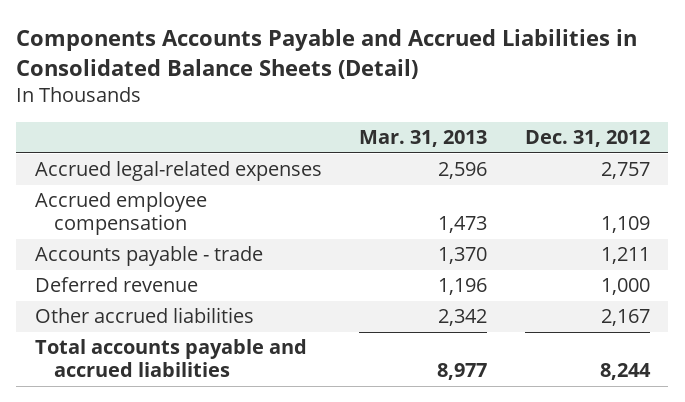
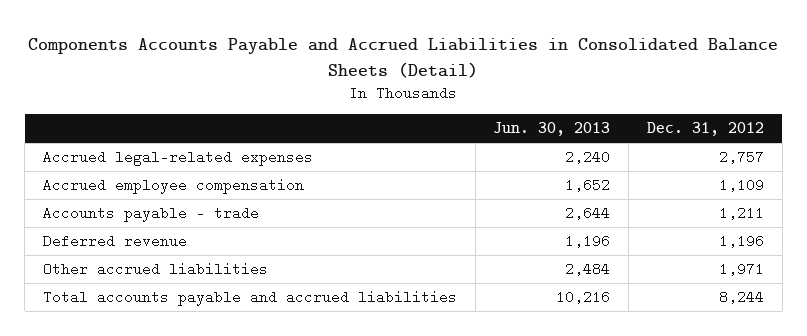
[359,130,488,148] Mar. 31, 2013 -> none
none -> [493,122,611,137] Jun. 30, 2013
[600,278,650,296] 1,000 -> [718,234,764,249] 1,196
[600,309,650,327] 2,167 -> [718,262,764,277] 1,971

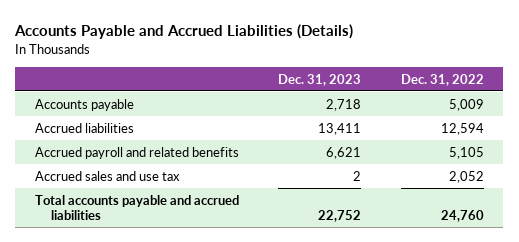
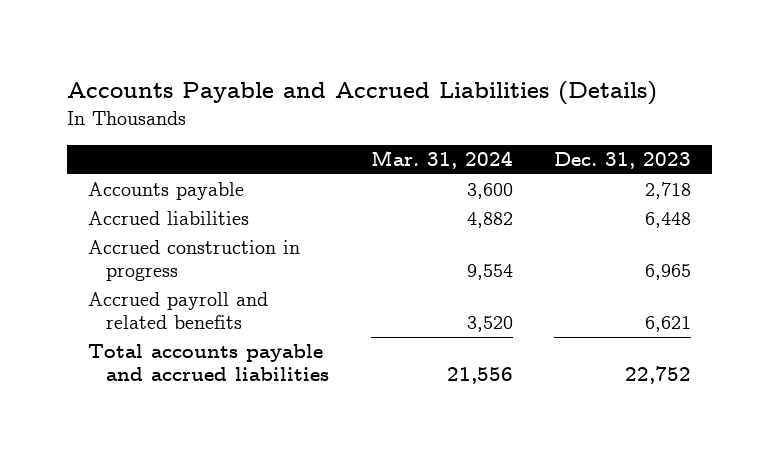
[400,73,484,86] Dec. 31, 2022 -> none
none -> [370,150,513,170] Mar. 31, 2024
[318,122,362,135] 13,411 -> [645,212,692,229] 6,448
none -> [87,240,300,282] Accrued construction in progress
[35,170,181,181] Accrued sales and use tax -> none

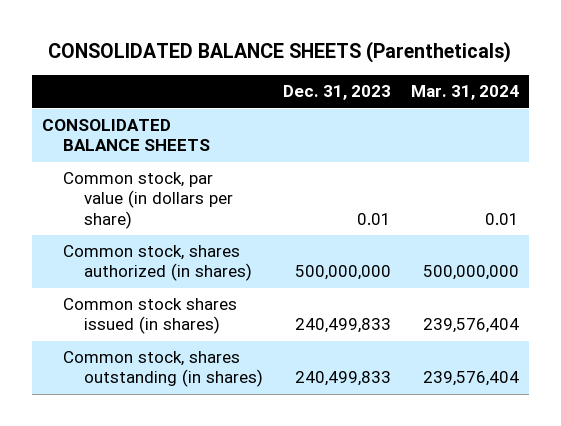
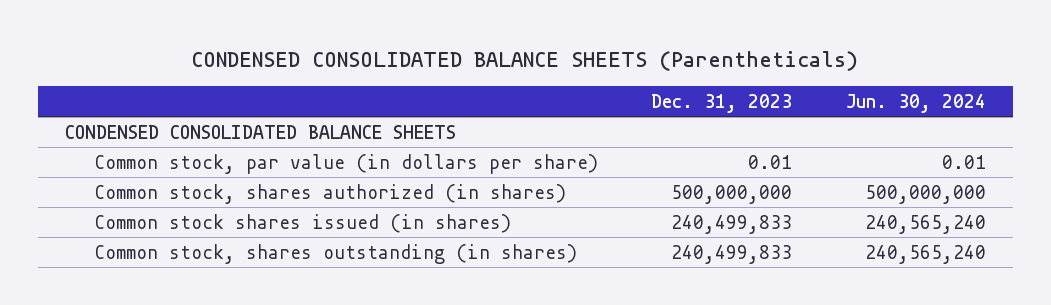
[48,41,512,64] CONSOLIDATED BALANCE SHEETS (Parentheticals) -> [191,51,859,72] CONDENSED CONSOLIDATED BALANCE SHEETS (Parentheticals)
[410,85,519,101] Mar. 31, 2024 -> none
none -> [846,93,987,113] Jun. 30, 2024
[42,119,211,152] CONSOLIDATED BALANCE SHEETS -> [64,124,456,139] CONDENSED CONSOLIDATED BALANCE SHEETS

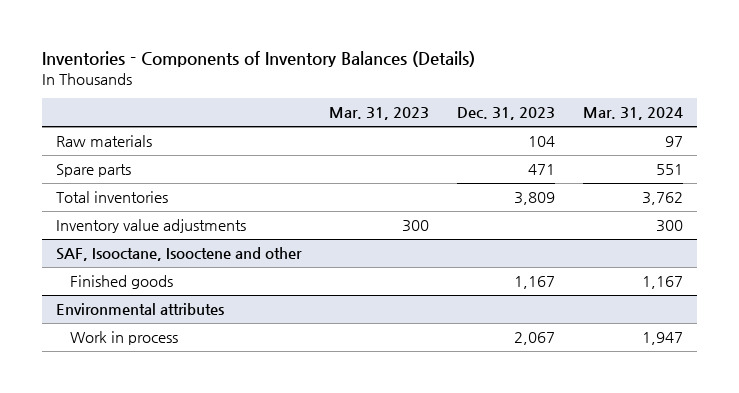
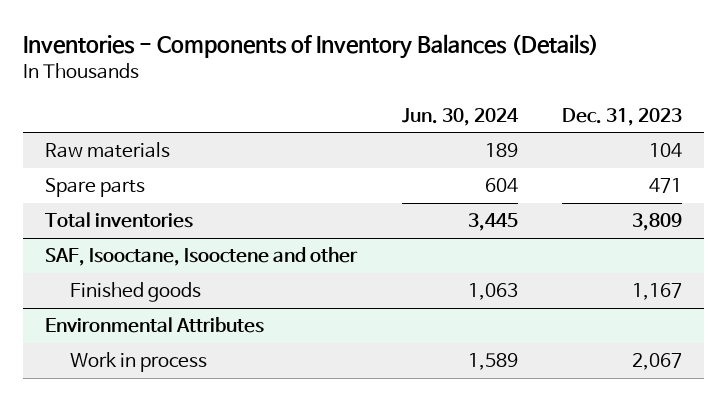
[329,107,430,121] Mar. 31, 2023 -> none
[583,107,684,121] Mar. 31, 2024 -> none
none -> [401,107,519,126] Jun. 30, 2024
[56,219,247,234] Inventory value adjustments -> none
[56,303,225,316] Environmental attributes -> [45,317,265,334] Environmental Attributes

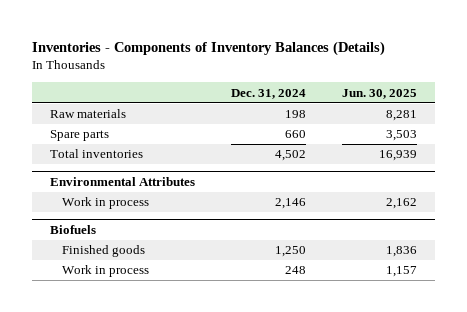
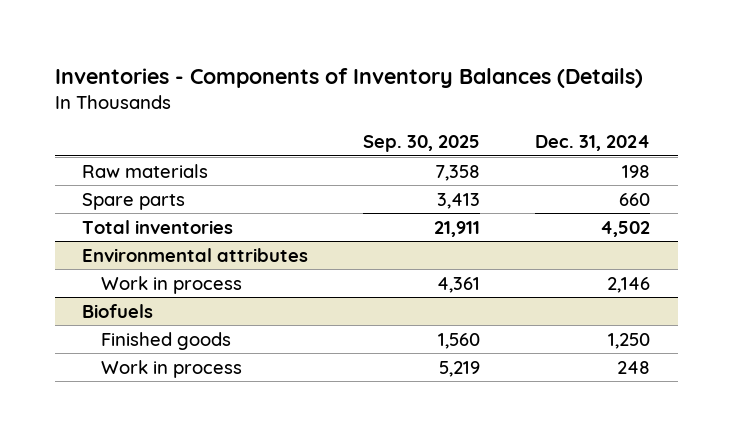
[341,88,417,99] Jun. 30, 2025 -> none
none -> [363,135,481,153] Sep. 30, 2025
[50,176,196,186] Environmental Attributes -> [82,247,309,262] Environmental attributes

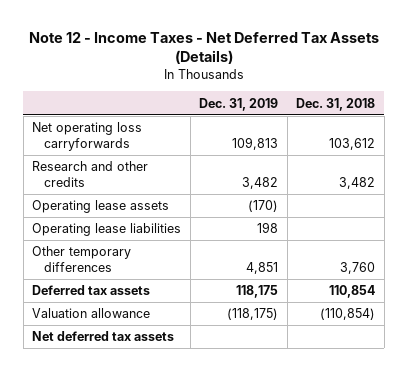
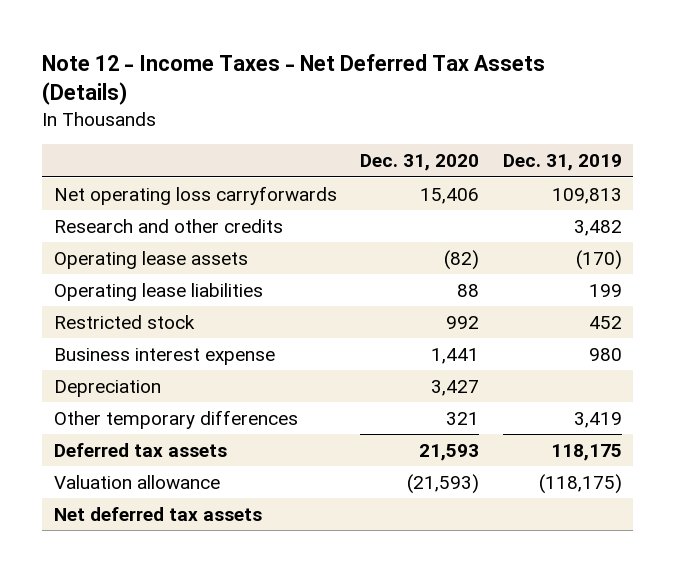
[296,97,376,111] Dec. 31, 2018 -> none
none -> [360,154,480,172] Dec. 31, 2020
[257,222,279,234] 198 -> [588,283,622,297] 199
none -> [53,314,195,329] Restricted stock
none -> [53,347,275,365] Business interest expense
none -> [53,379,161,397] Depreciation
[246,262,279,275] 4,851 -> [573,411,622,428] 3,419

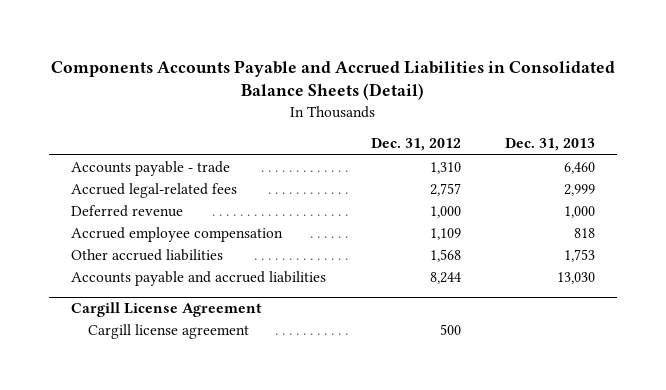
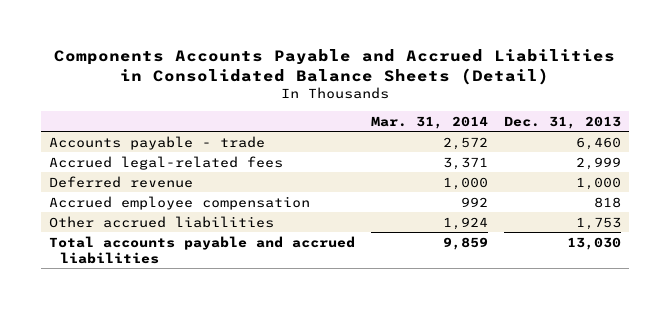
[370,138,461,152] Dec. 31, 2012 -> none
none -> [370,115,488,129] Mar. 31, 2014
[71,302,263,318] Cargill License Agreement -> none
[87,324,249,340] Cargill license agreement -> none
[71,271,327,287] Accounts payable and accrued liabilities -> [48,235,355,264] Total accounts payable and accrued liabilities

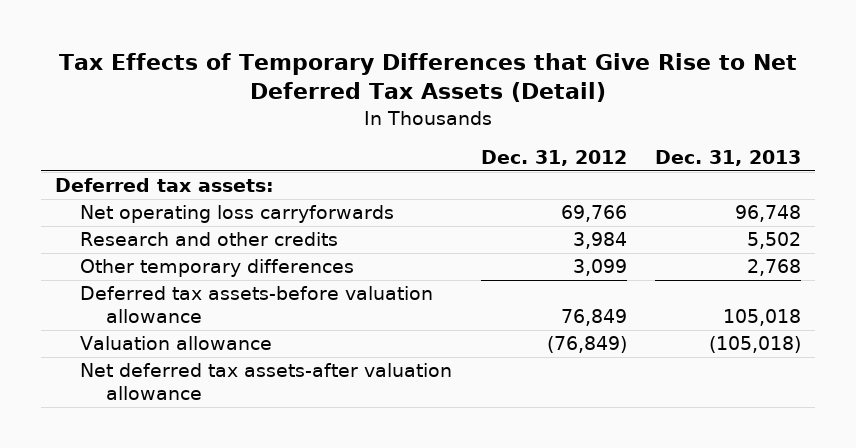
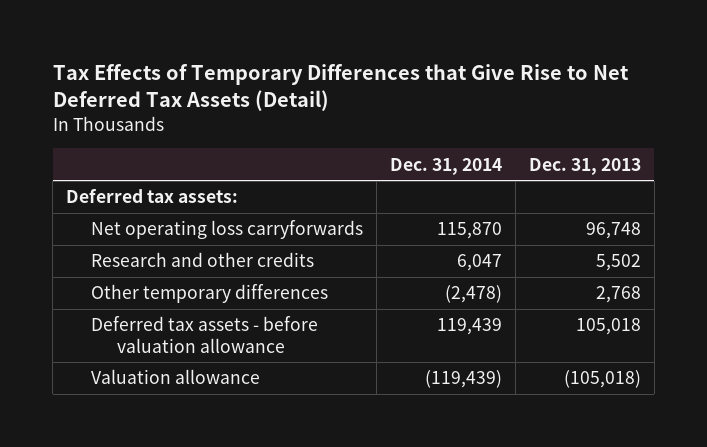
[480,150,627,167] Dec. 31, 2012 -> none
none -> [390,157,503,175] Dec. 31, 2014
[80,286,434,323] Deferred tax assets-before valuation allowance -> [91,316,319,353] Deferred tax assets - before valuation allowance
[80,363,453,400] Net deferred tax assets-after valuation allowance -> none

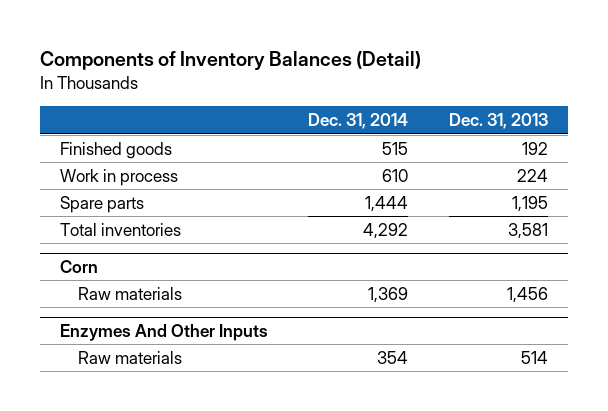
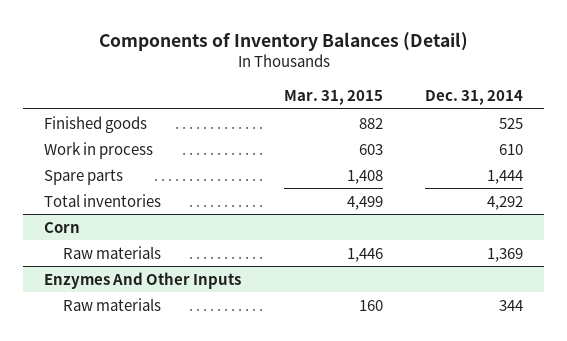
[449,113,549,130] Dec. 31, 2013 -> none
none -> [283,89,383,105] Mar. 31, 2015
[382,141,409,155] 515 -> [499,117,524,129] 525
[377,350,409,364] 354 -> [499,299,524,311] 344

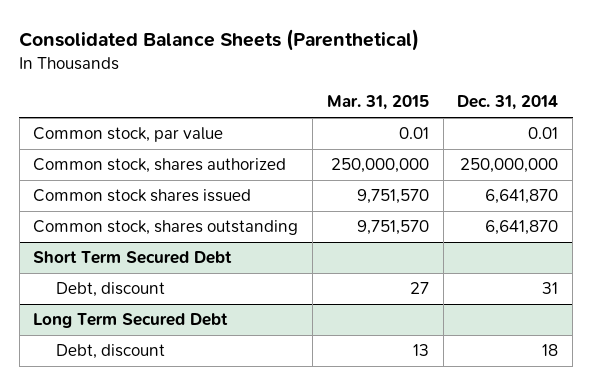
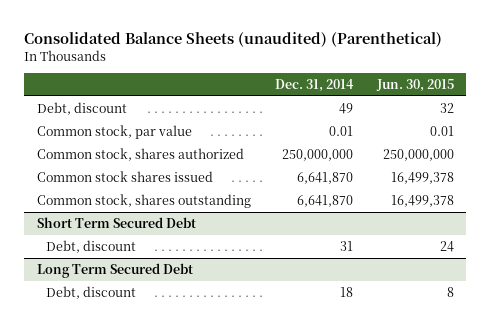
[19,28,420,51] Consolidated Balance Sheets (Parenthetical) -> [24,31,443,47] Consolidated Balance Sheets (unaudited) (Parenthetical)
[326,95,429,111] Mar. 31, 2015 -> none
none -> [376,78,455,92] Jun. 30, 2015
none -> [36,101,127,115] Debt, discount

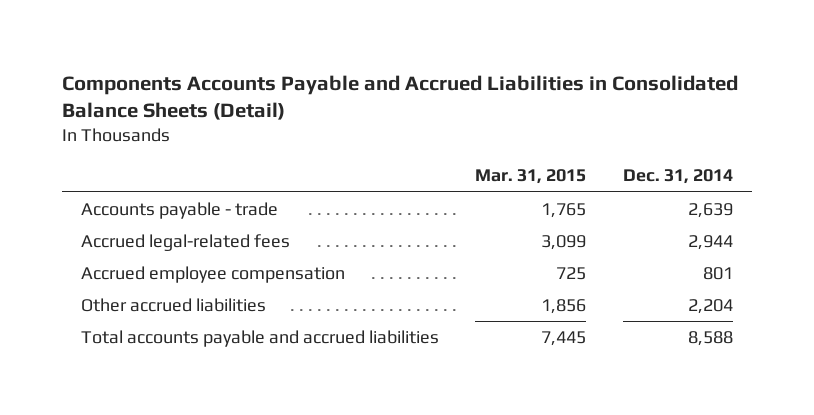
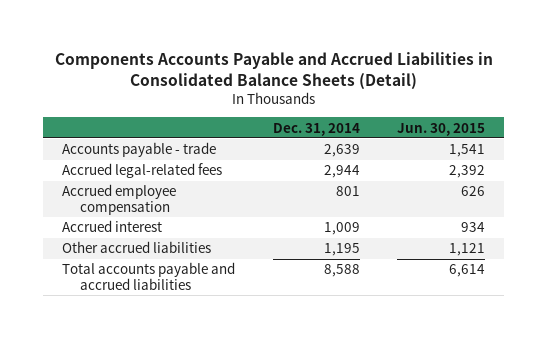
[475,169,587,185] Mar. 31, 2015 -> none
none -> [397,122,486,136] Jun. 30, 2015
none -> [62,220,163,233] Accrued interest
[688,298,734,314] 2,204 -> [323,243,360,257] 1,195

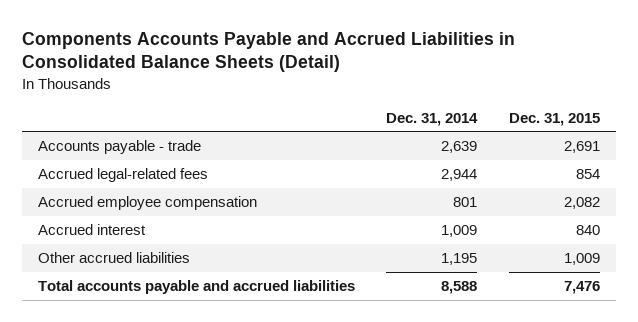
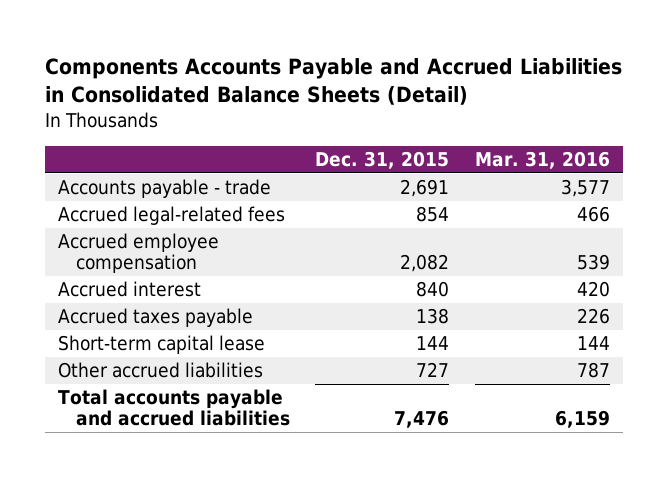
[386,112,479,126] Dec. 31, 2014 -> none
none -> [474,150,610,169] Mar. 31, 2016
none -> [58,308,254,328] Accrued taxes payable
none -> [58,335,266,355] Short-term capital lease
[564,253,601,266] 1,009 -> [416,362,450,378] 727

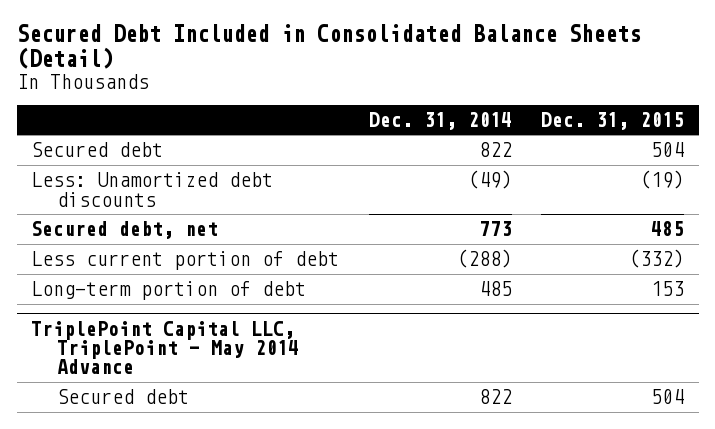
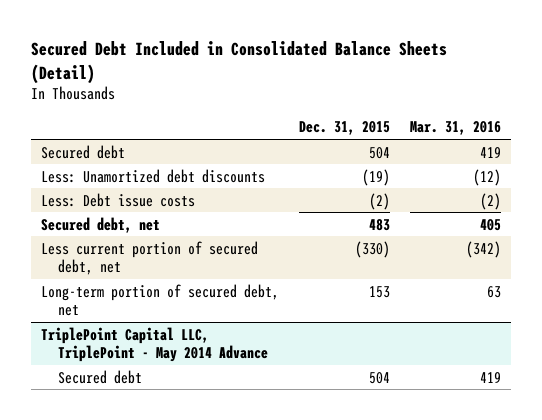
[368,111,512,130] Dec. 31, 2014 -> none
none -> [410,121,502,136] Mar. 31, 2016
none -> [41,192,196,207] Less: Debt issue costs
[651,221,685,237] 485 -> [369,218,391,231] 483
[31,251,340,271] Less current portion of debt -> [41,240,259,275] Less current portion of secured debt, net
[629,249,685,269] (332) -> [355,240,391,258] (330)
[31,281,307,301] Long-term portion of debt -> [41,283,280,316] Long-term portion of secured debt, net

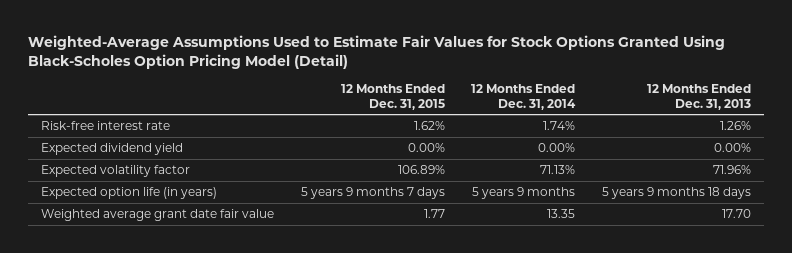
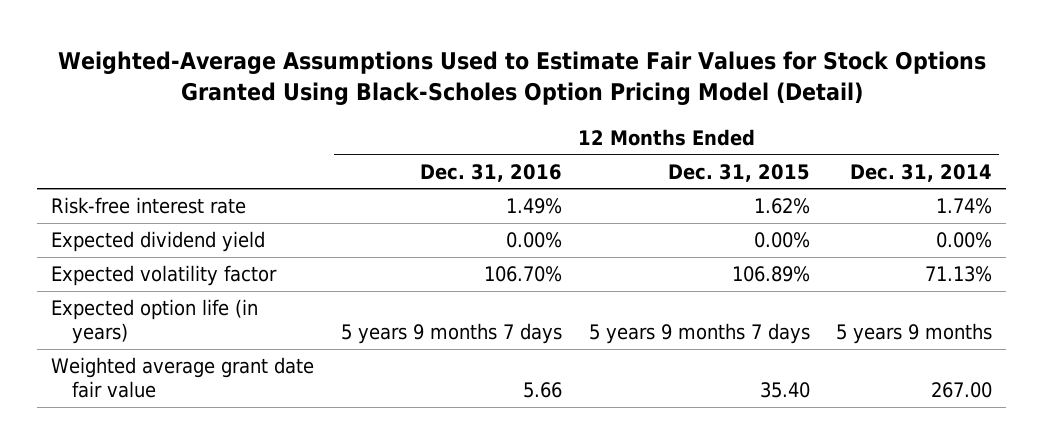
[646,84,751,110] 12 Months Ended Dec. 31, 2013 -> none
none -> [419,163,562,182] Dec. 31, 2016
[423,209,445,219] 1.77 -> [759,382,810,399] 35.40
[547,209,576,219] 13.35 -> [931,382,993,399] 267.00

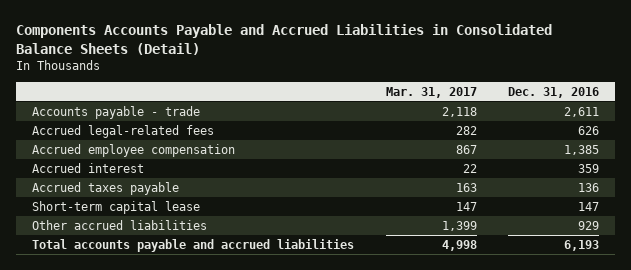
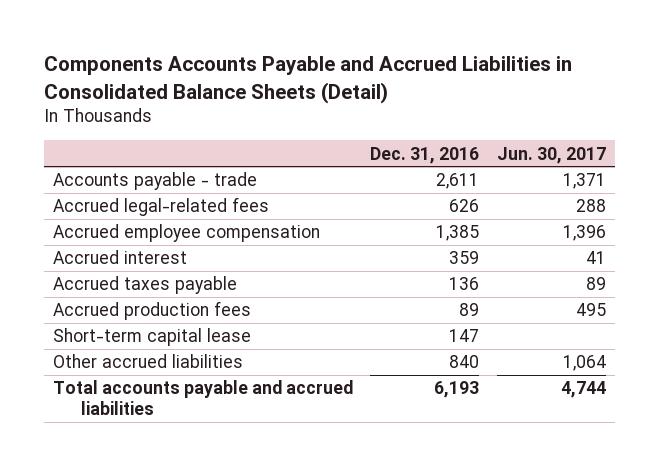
[385,86,477,98] Mar. 31, 2017 -> none
none -> [497,146,607,164] Jun. 30, 2017
none -> [52,301,251,321] Accrued production fees
[578,220,600,230] 929 -> [449,355,480,369] 840

